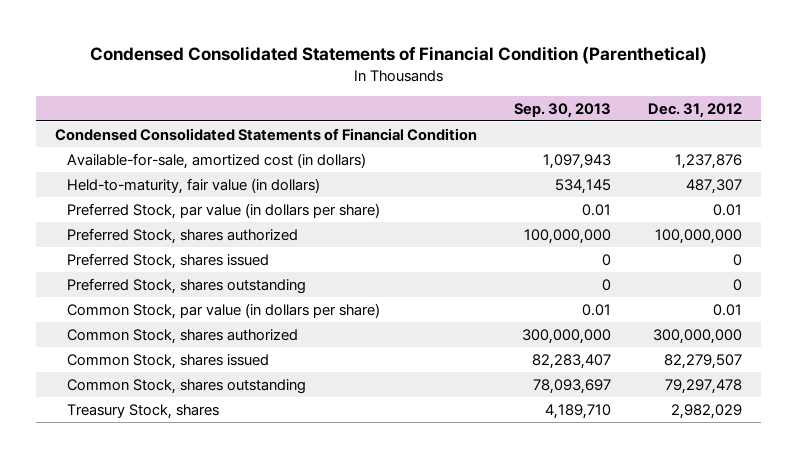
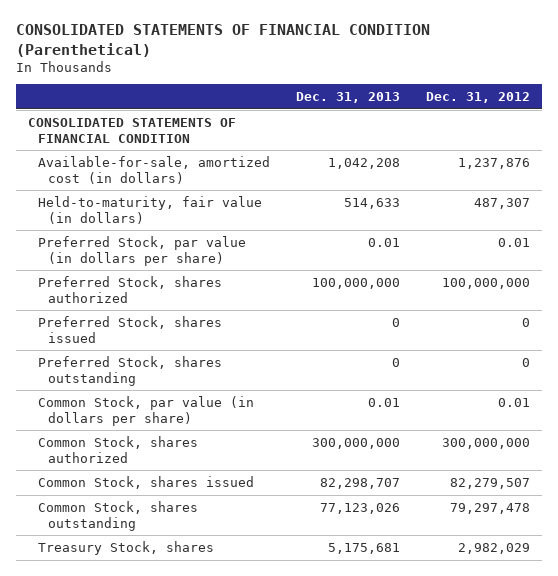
[89,46,707,65] Condensed Consolidated Statements of Financial Condition (Parenthetical) -> [15,24,430,57] CONSOLIDATED STATEMENTS OF FINANCIAL CONDITION (Parenthetical)
[514,102,612,118] Sep. 30, 2013 -> none
none -> [295,91,400,103] Dec. 31, 2013
[54,127,477,141] Condensed Consolidated Statements of Financial Condition -> [28,117,237,143] CONSOLIDATED STATEMENTS OF FINANCIAL CONDITION

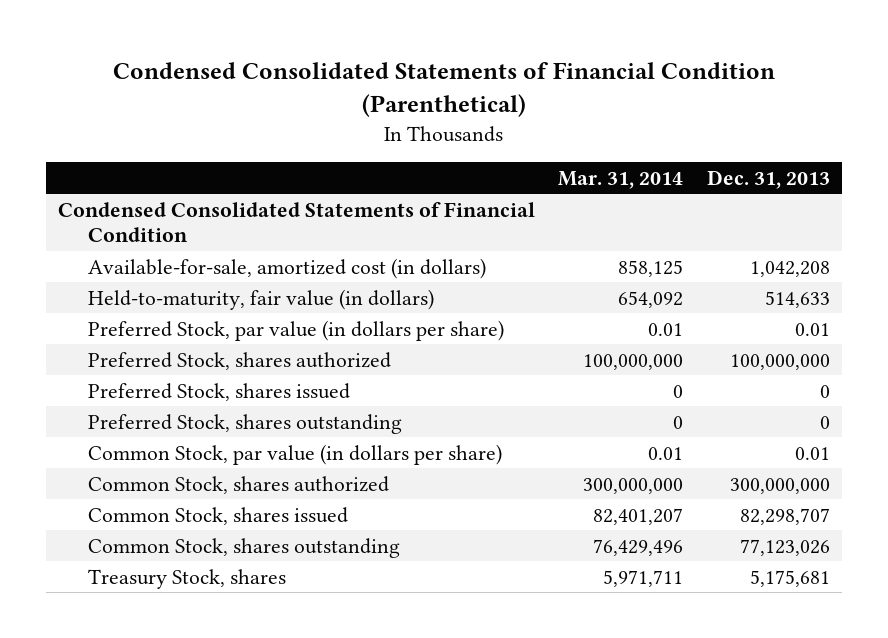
[15,24,430,57] CONSOLIDATED STATEMENTS OF FINANCIAL CONDITION (Parenthetical) -> [112,61,775,117] Condensed Consolidated Statements of Financial Condition (Parenthetical)
[425,91,530,103] Dec. 31, 2012 -> none
none -> [558,170,684,189] Mar. 31, 2014
[28,117,237,143] CONSOLIDATED STATEMENTS OF FINANCIAL CONDITION -> [57,201,535,243] Condensed Consolidated Statements of Financial Condition

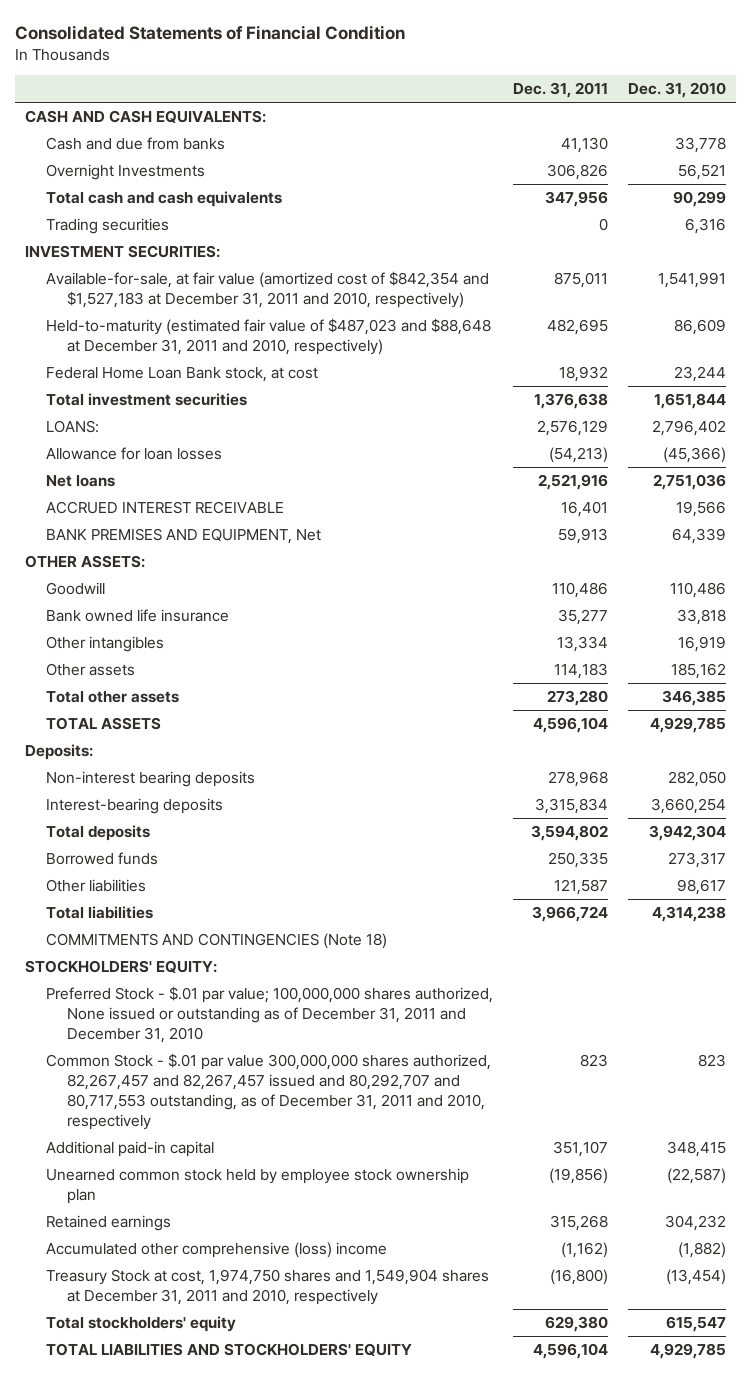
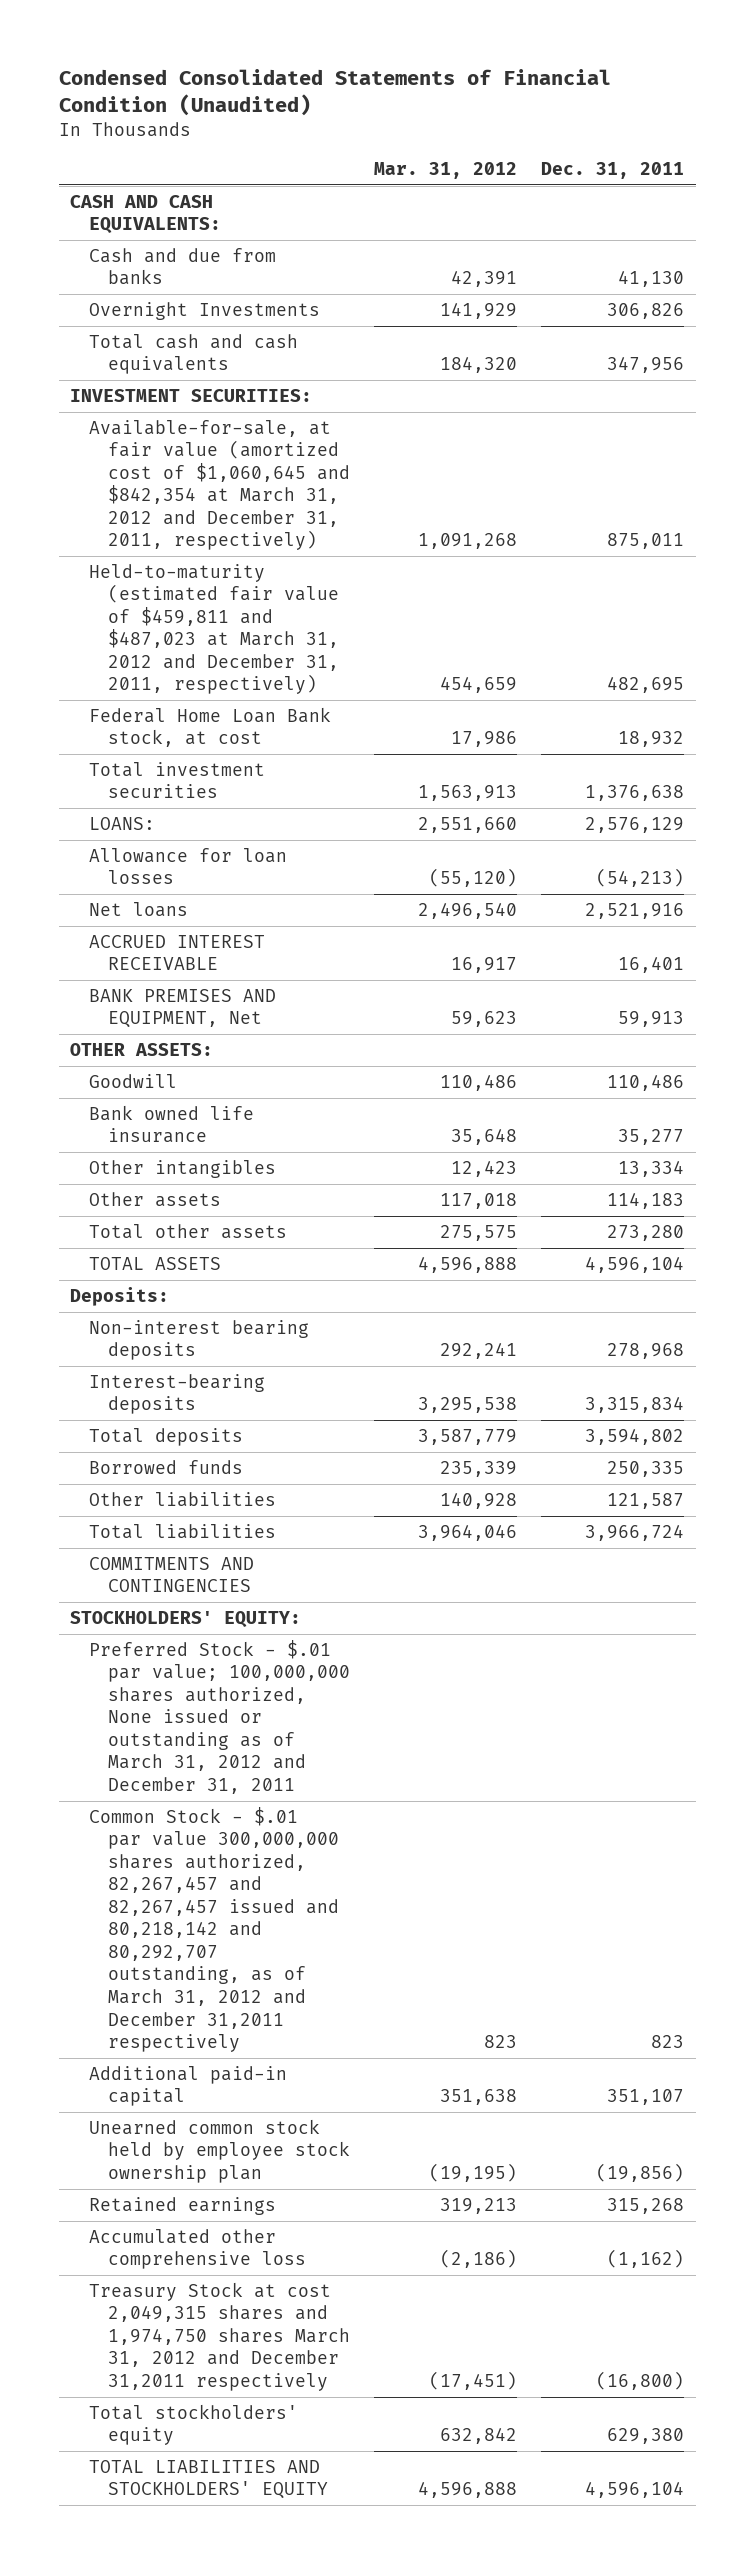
[15,24,406,40] Consolidated Statements of Financial Condition -> [58,69,611,117] Condensed Consolidated Statements of Financial Condition (Unaudited)
[627,82,726,99] Dec. 31, 2010 -> none
none -> [374,161,518,179] Mar. 31, 2012
[46,218,170,235] Trading securities -> none
[46,271,490,308] Available-for-sale, at fair value (amortized cost of $842,354 and $1,527,183 at December 31, 2011 and 2010, respectively) -> [89,419,351,551] Available-for-sale, at fair value (amortized cost of $1,060,645 and $842,354 at March 31, 2012 and December 31, 2011, respectively)
[46,318,492,355] Held-to-maturity (estimated fair value of $487,023 and $88,648 at December 31, 2011 and 2010, respectively) -> [89,563,340,695] Held-to-maturity (estimated fair value of $459,811 and $487,023 at March 31, 2012 and December 31, 2011, respectively)
[46,933,388,950] COMMITMENTS AND CONTINGENCIES (Note 18) -> [89,1556,255,1593] COMMITMENTS AND CONTINGENCIES
[46,986,494,1043] Preferred Stock - $.01 par value; 100,000,000 shares authorized, None issued or outstanding as of December 31, 2011 and December 31, 2010 -> [89,1639,351,1794] Preferred Stock - $.01 par value; 100,000,000 shares authorized, None issued or outstanding as of March 31, 2012 and December 31, 2011
[46,1053,492,1130] Common Stock - $.01 par value 300,000,000 shares authorized, 82,267,457 and 82,267,457 issued and 80,292,707 and 80,717,553 outstanding, as of December 31, 2011 and 2010, respectively -> [89,1806,340,2053] Common Stock - $.01 par value 300,000,000 shares authorized, 82,267,457 and 82,267,457 issued and 80,218,142 and 80,292,707 outstanding, as of March 31, 2012 and December 31,2011 respectively
[46,1242,388,1259] Accumulated other comprehensive (loss) income -> [89,2228,307,2270] Accumulated other comprehensive loss
[46,1269,490,1305] Treasury Stock at cost, 1,974,750 shares and 1,549,904 shares at December 31, 2011 and 2010, respectively -> [89,2281,351,2391] Treasury Stock at cost 2,049,315 shares and 1,974,750 shares March 31, 2012 and December 31,2011 respectively

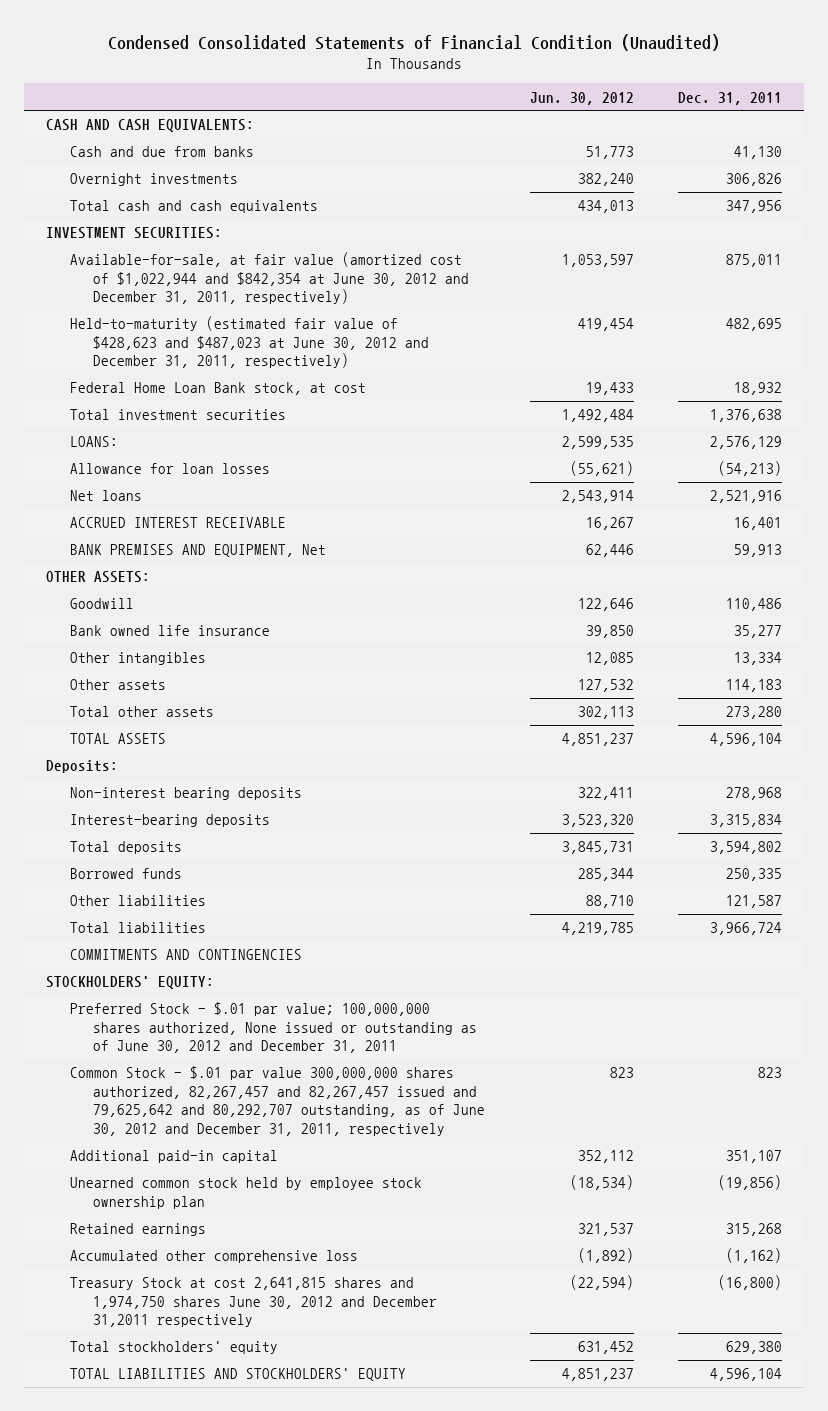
[374,161,518,179] Mar. 31, 2012 -> none
none -> [529,91,634,105] Jun. 30, 2012
[89,301,321,320] Overnight Investments -> [69,173,238,187] Overnight investments
[89,419,351,551] Available-for-sale, at fair value (amortized cost of $1,060,645 and $842,354 at March 31, 2012 and December 31, 2011, respectively) -> [69,252,470,305] Available-for-sale, at fair value (amortized cost of $1,022,944 and $842,354 at June 30, 2012 and December 31, 2011, respectively)
[89,563,340,695] Held-to-maturity (estimated fair value of $459,811 and $487,023 at March 31, 2012 and December 31, 2011, respectively) -> [69,316,430,369] Held-to-maturity (estimated fair value of $428,623 and $487,023 at June 30, 2012 and December 31, 2011, respectively)
[89,1639,351,1794] Preferred Stock - $.01 par value; 100,000,000 shares authorized, None issued or outstanding as of March 31, 2012 and December 31, 2011 -> [69,1002,478,1054] Preferred Stock - $.01 par value; 100,000,000 shares authorized, None issued or outstanding as of June 30, 2012 and December 31, 2011
[89,1806,340,2053] Common Stock - $.01 par value 300,000,000 shares authorized, 82,267,457 and 82,267,457 issued and 80,218,142 and 80,292,707 outstanding, as of March 31, 2012 and December 31,2011 respectively -> [69,1066,486,1136] Common Stock - $.01 par value 300,000,000 shares authorized, 82,267,457 and 82,267,457 issued and 79,625,642 and 80,292,707 outstanding, as of June 30, 2012 and December 31, 2011, respectively
[89,2281,351,2391] Treasury Stock at cost 2,049,315 shares and 1,974,750 shares March 31, 2012 and December 31,2011 respectively -> [69,1277,438,1328] Treasury Stock at cost 2,641,815 shares and 1,974,750 shares June 30, 2012 and December 31,2011 respectively

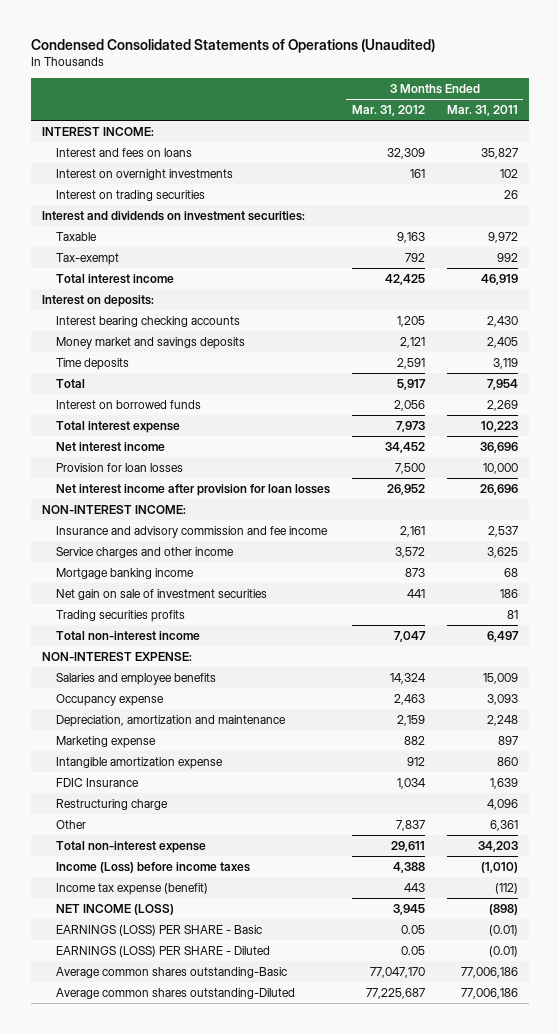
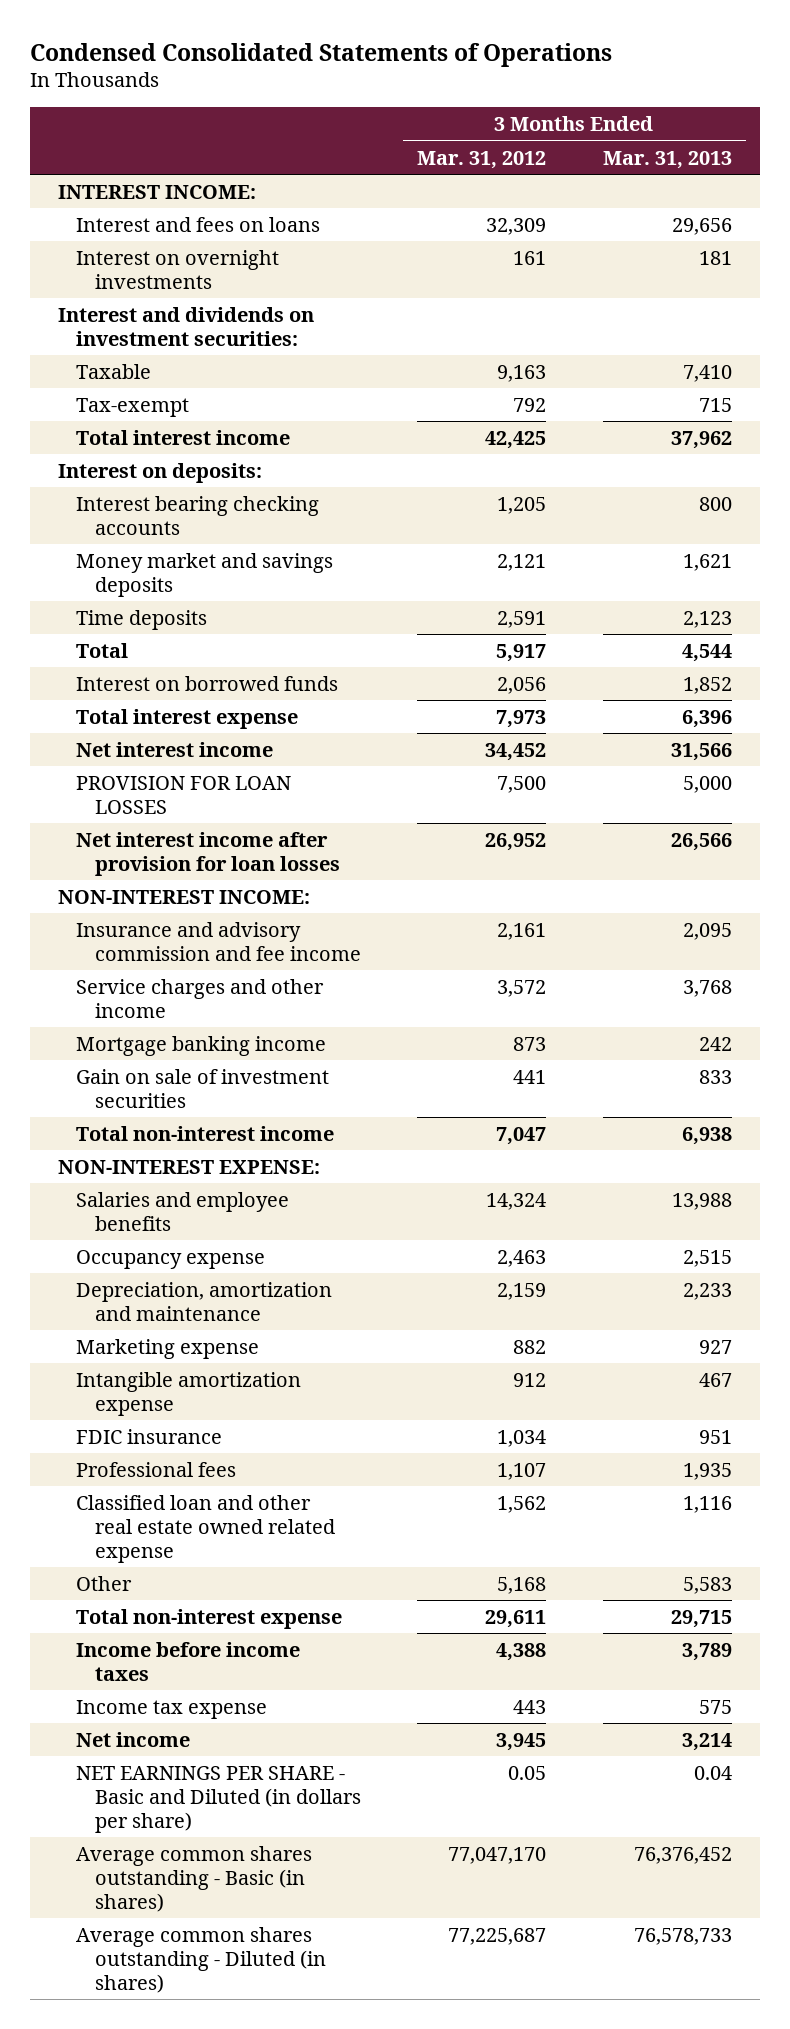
[30,38,435,53] Condensed Consolidated Statements of Operations (Unaudited) -> [29,42,612,67] Condensed Consolidated Statements of Operations
[446,105,518,117] Mar. 31, 2011 -> none
none -> [602,150,732,169] Mar. 31, 2013
[55,189,205,201] Interest on trading securities -> none
[55,462,183,472] Provision for loan losses -> [76,775,292,814] PROVISION FOR LOAN LOSSES
[55,609,185,622] Trading securities profits -> none
[55,588,267,600] Net gain on sale of investment securities -> [76,1068,330,1108] Gain on sale of investment securities
[55,798,168,810] Restructuring charge -> none
[55,777,139,787] FDIC Insurance -> [76,1428,223,1444] FDIC insurance
none -> [76,1461,237,1477] Professional fees
none -> [76,1494,335,1563] Classified loan and other real estate owned related expense
[395,819,425,831] 7,837 -> [497,1576,547,1594] 5,168
[55,924,262,936] EARNINGS (LOSS) PER SHARE - Basic -> none
[55,945,270,957] EARNINGS (LOSS) PER SHARE - Diluted -> none
[55,861,250,873] Income (Loss) before income taxes -> [76,1641,301,1681] Income before income taxes
[55,882,208,895] Income tax expense (benefit) -> [76,1699,268,1719] Income tax expense
[55,903,174,915] NET INCOME (LOSS) -> [76,1731,191,1747] Net income
none -> [76,1765,361,1833] NET EARNINGS PER SHARE - Basic and Diluted (in dollars per share)
[55,966,287,978] Average common shares outstanding-Basic -> [76,1845,313,1912] Average common shares outstanding - Basic (in shares)
[55,987,295,999] Average common shares outstanding-Diluted -> [76,1926,326,1993] Average common shares outstanding - Diluted (in shares)

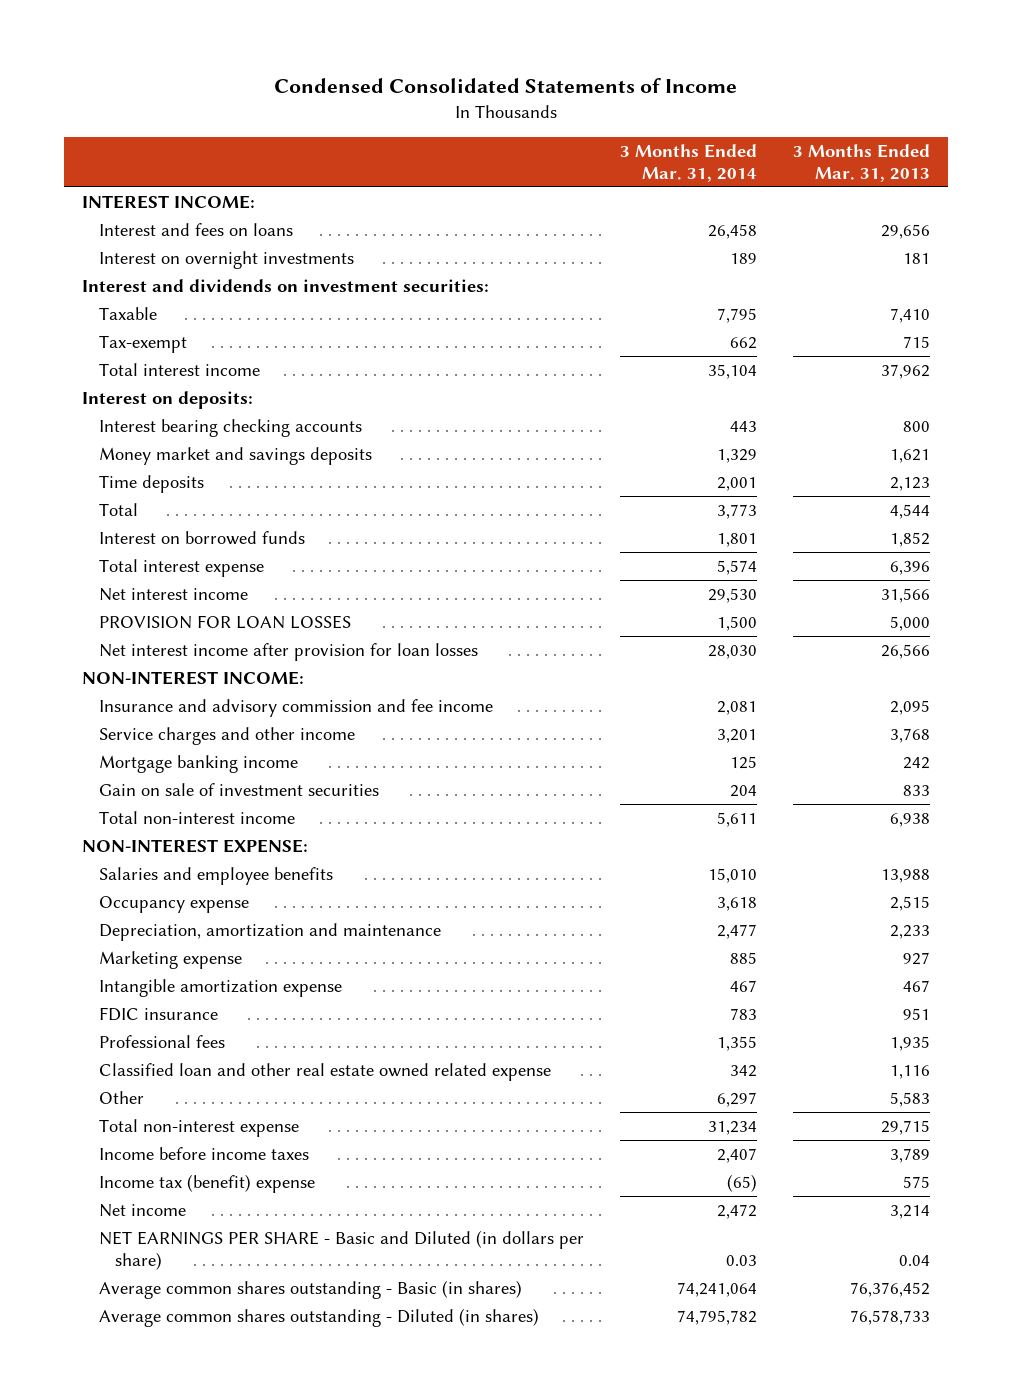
[29,42,612,67] Condensed Consolidated Statements of Operations -> [273,78,737,94] Condensed Consolidated Statements of Income
[417,150,547,169] Mar. 31, 2012 -> none
none -> [619,143,757,182] 3 Months Ended Mar. 31, 2014
[76,1699,268,1719] Income tax expense -> [98,1173,315,1193] Income tax (benefit) expense

